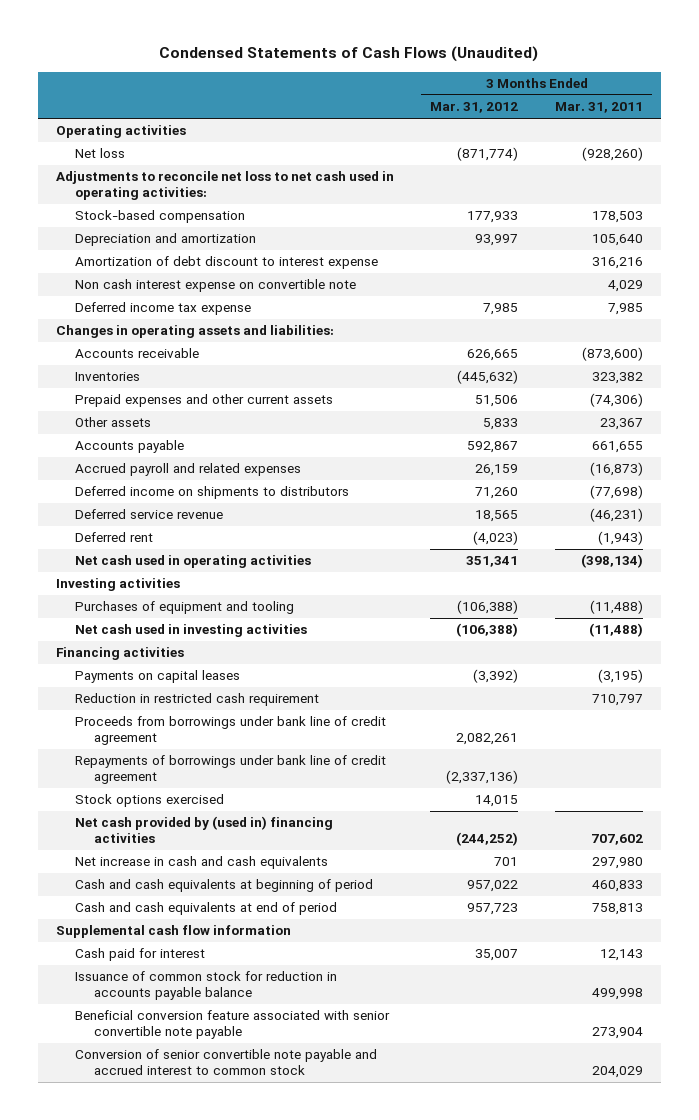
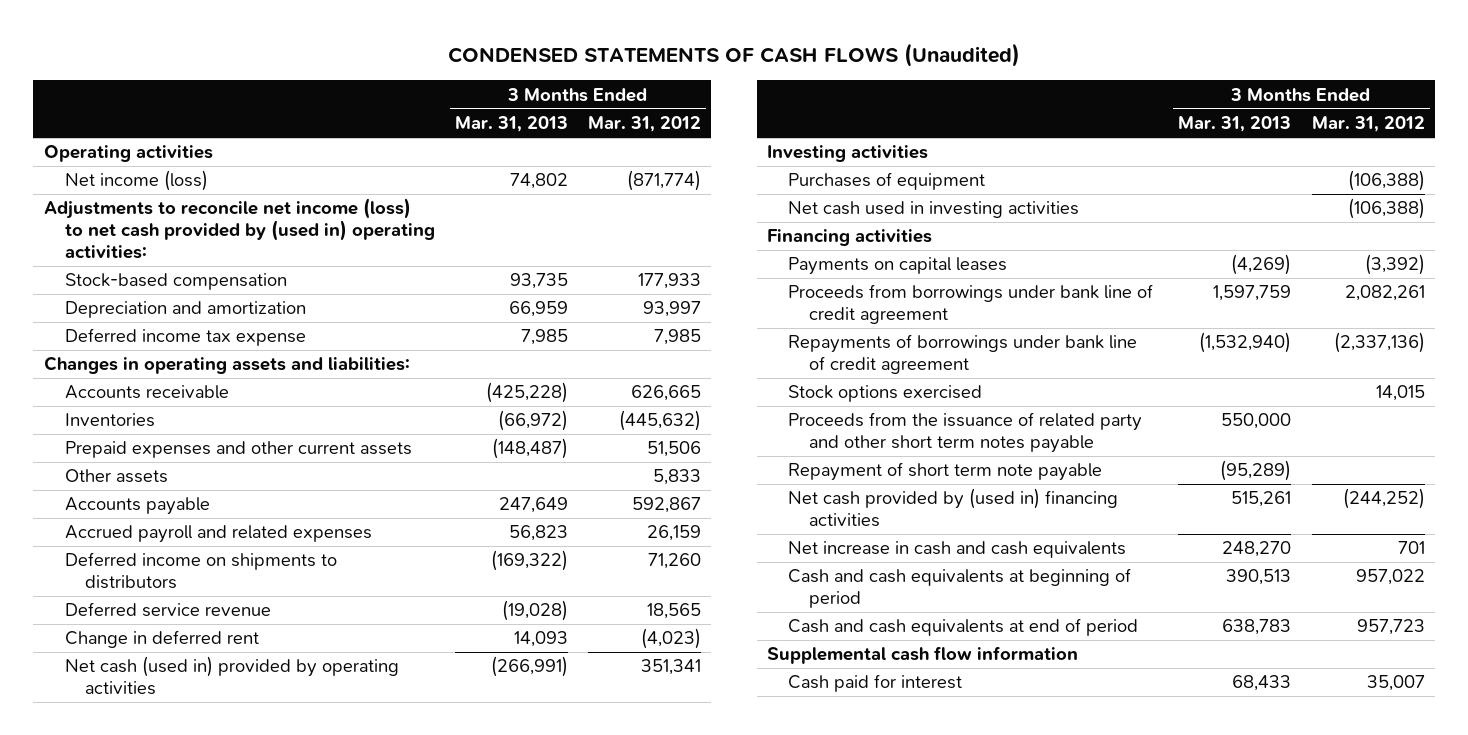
[159,46,539,63] Condensed Statements of Cash Flows (Unaudited) -> [448,42,1021,67] CONDENSED STATEMENTS OF CASH FLOWS (Unaudited)
[554,102,643,114] Mar. 31, 2011 -> none
none -> [454,116,568,133] Mar. 31, 2013
[75,148,126,159] Net loss -> [64,170,208,192] Net income (loss)
[55,171,394,201] Adjustments to reconcile net loss to net cash used in operating activities: -> [43,198,435,259] Adjustments to reconcile net income (loss) to net cash provided by (used in) operating activities:
[75,256,379,270] Amortization of debt discount to interest expense -> none
[75,279,357,293] Non cash interest expense on convertible note -> none
[75,532,154,543] Deferred rent -> [64,630,259,649] Change in deferred rent
[75,555,312,569] Net cash used in operating activities -> [64,656,399,696] Net cash (used in) provided by operating activities
[75,601,295,615] Purchases of equipment and tooling -> [788,172,986,191] Purchases of equipment
[75,693,320,707] Reduction in restricted cash requirement -> none
none -> [788,412,1143,454] Proceeds from the issuance of related party and other short term notes payable
none -> [788,462,1103,482] Repayment of short term note payable
[75,971,338,1001] Issuance of common stock for reduction in accounts payable balance -> none
[75,1010,391,1040] Beneficial conversion feature associated with senior convertible note payable -> none
[75,1049,378,1076] Conversion of senior convertible note payable and accrued interest to common stock -> none

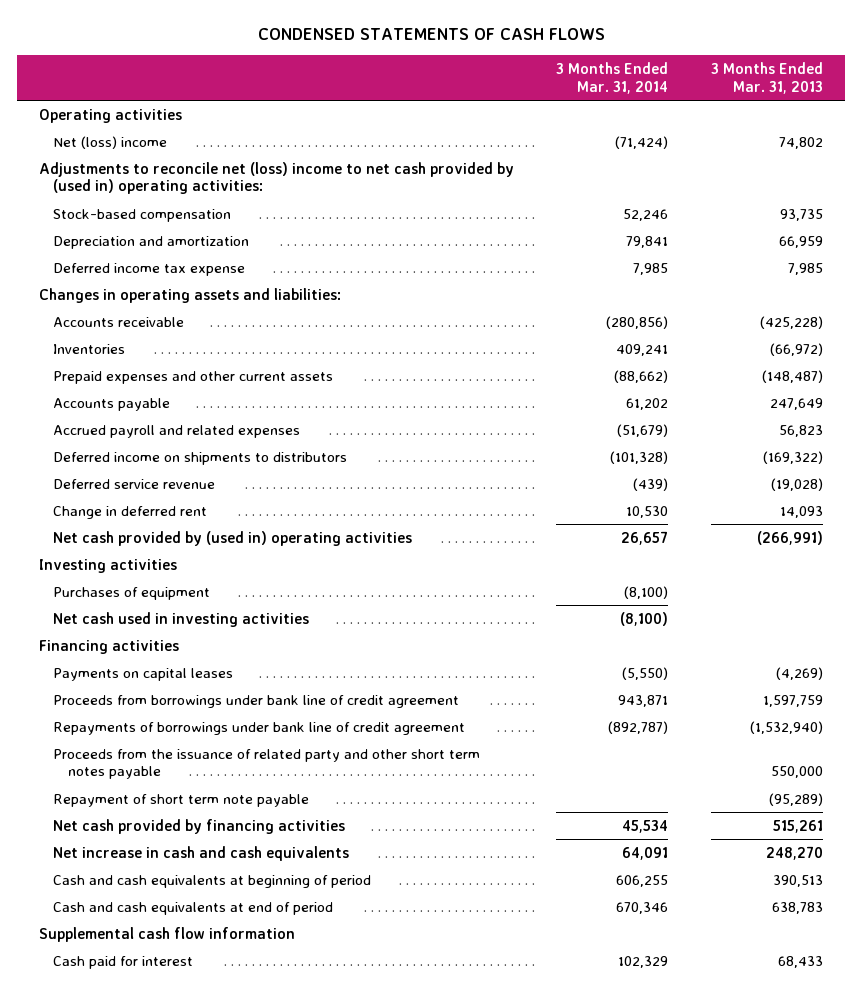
[448,42,1021,67] CONDENSED STATEMENTS OF CASH FLOWS (Unaudited) -> [257,28,605,41] CONDENSED STATEMENTS OF CASH FLOWS
[588,116,702,133] Mar. 31, 2012 -> none
none -> [556,61,669,94] 3 Months Ended Mar. 31, 2014
[64,170,208,192] Net income (loss) -> [53,135,168,149] Net (loss) income
[43,198,435,259] Adjustments to reconcile net income (loss) to net cash provided by (used in) operating activities: -> [38,161,514,195] Adjustments to reconcile net (loss) income to net cash provided by (used in) operating activities:
[64,469,168,484] Other assets -> none
[64,656,399,696] Net cash (used in) provided by operating activities -> [53,530,413,546] Net cash provided by (used in) operating activities
[788,385,983,403] Stock options exercised -> none
[788,488,1119,528] Net cash provided by (used in) financing activities -> [53,818,346,834] Net cash provided by financing activities

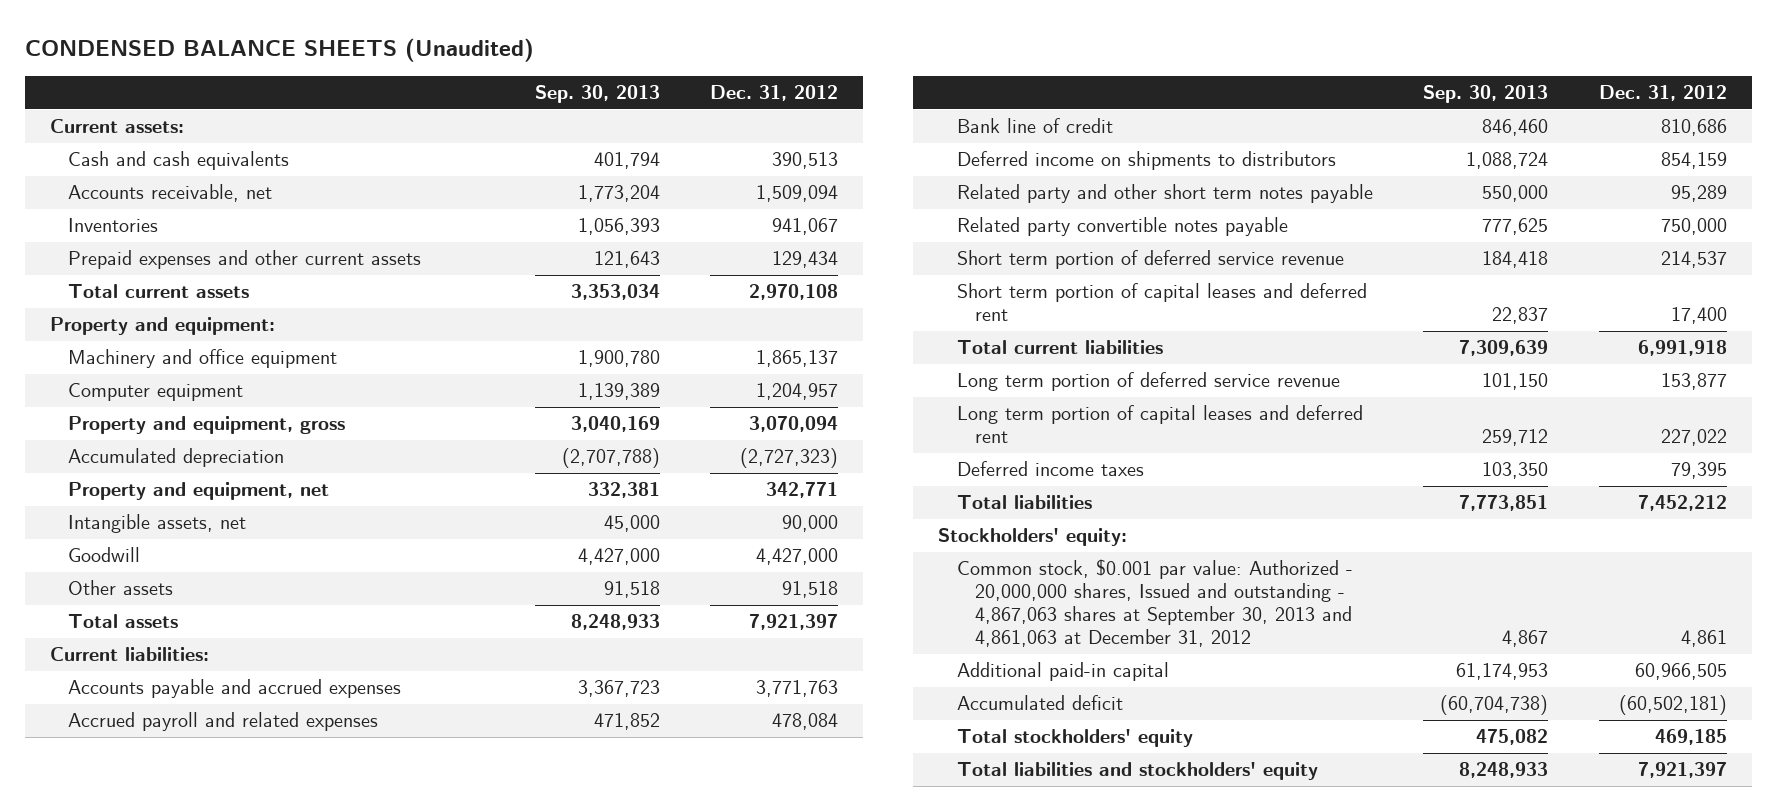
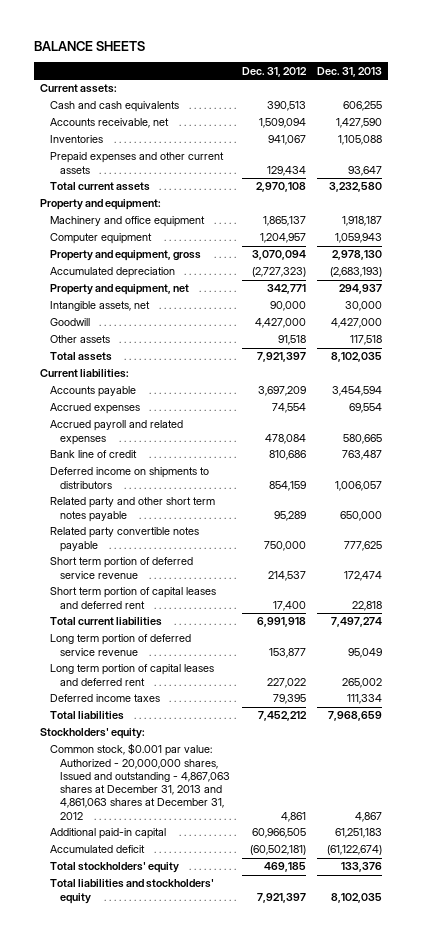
[24,37,534,62] CONDENSED BALANCE SHEETS (Unaudited) -> [33,41,145,52] BALANCE SHEETS
[534,85,660,104] Sep. 30, 2013 -> none
none -> [317,66,383,77] Dec. 31, 2013
[68,679,402,699] Accounts payable and accrued expenses -> none
none -> [49,386,136,398] Accounts payable
none -> [49,403,140,415] Accrued expenses
[956,559,1353,648] Common stock, $0.001 par value: Authorized - 20,000,000 shares, Issued and outstanding - 4,867,063 shares at September 30, 2013 and 4,861,063 at December 31, 2012 -> [49,743,231,820] Common stock, $0.001 par value: Authorized - 20,000,000 shares, Issued and outstanding - 4,867,063 shares at December 31, 2013 and 4,861,063 shares at December 31, 2012

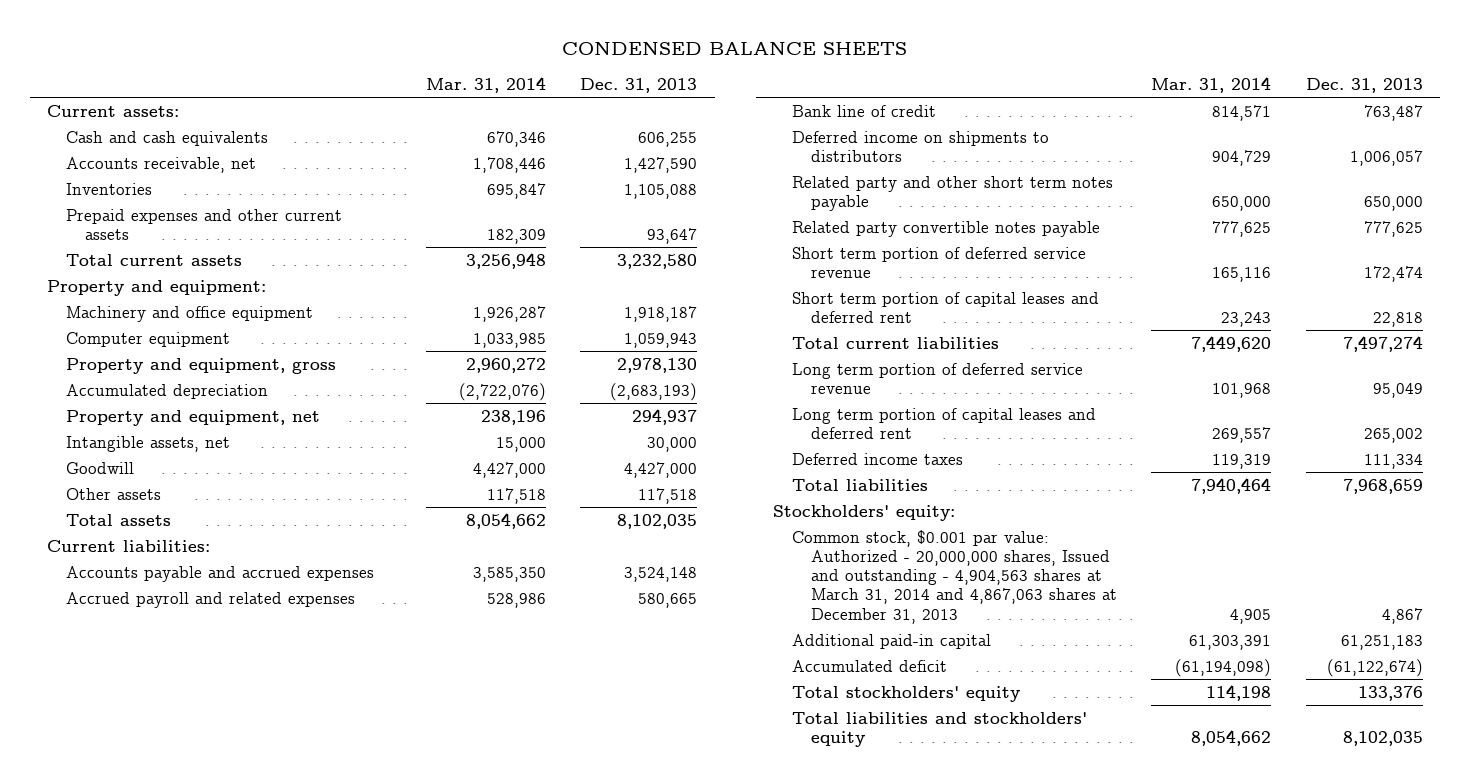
[33,41,145,52] BALANCE SHEETS -> [562,42,908,56] CONDENSED BALANCE SHEETS
[241,66,307,77] Dec. 31, 2012 -> none
none -> [425,77,546,94] Mar. 31, 2014
[49,386,136,398] Accounts payable -> none
[49,403,140,415] Accrued expenses -> none
none -> [66,565,375,582] Accounts payable and accrued expenses
[49,743,231,820] Common stock, $0.001 par value: Authorized - 20,000,000 shares, Issued and outstanding - 4,867,063 shares at December 31, 2013 and 4,861,063 shares at December 31, 2012 -> [791,529,1117,624] Common stock, $0.001 par value: Authorized - 20,000,000 shares, Issued and outstanding - 4,904,563 shares at March 31, 2014 and 4,867,063 shares at December 31, 2013

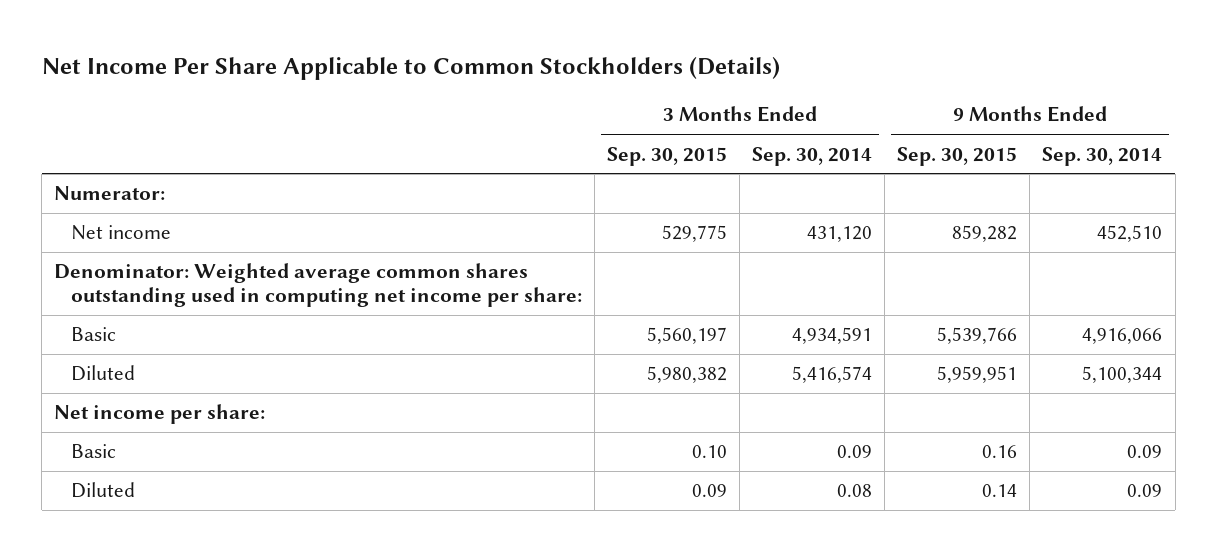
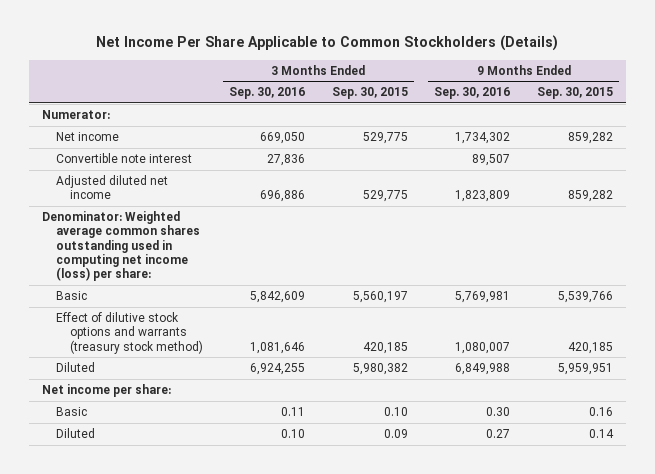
[752,146,873,166] Sep. 30, 2014 -> none
[1042,146,1163,166] Sep. 30, 2014 -> none
none -> [229,87,306,100] Sep. 30, 2016
none -> [434,87,511,100] Sep. 30, 2016
none -> [55,153,192,164] Convertible note interest
none -> [55,175,168,200] Adjusted diluted net income
[54,263,583,308] Denominator: Weighted average common shares outstanding used in computing net income per share: -> [41,211,200,282] Denominator: Weighted average common shares outstanding used in computing net income (loss) per share:
none -> [55,312,203,354] Effect of dilutive stock options and warrants (treasury stock method)

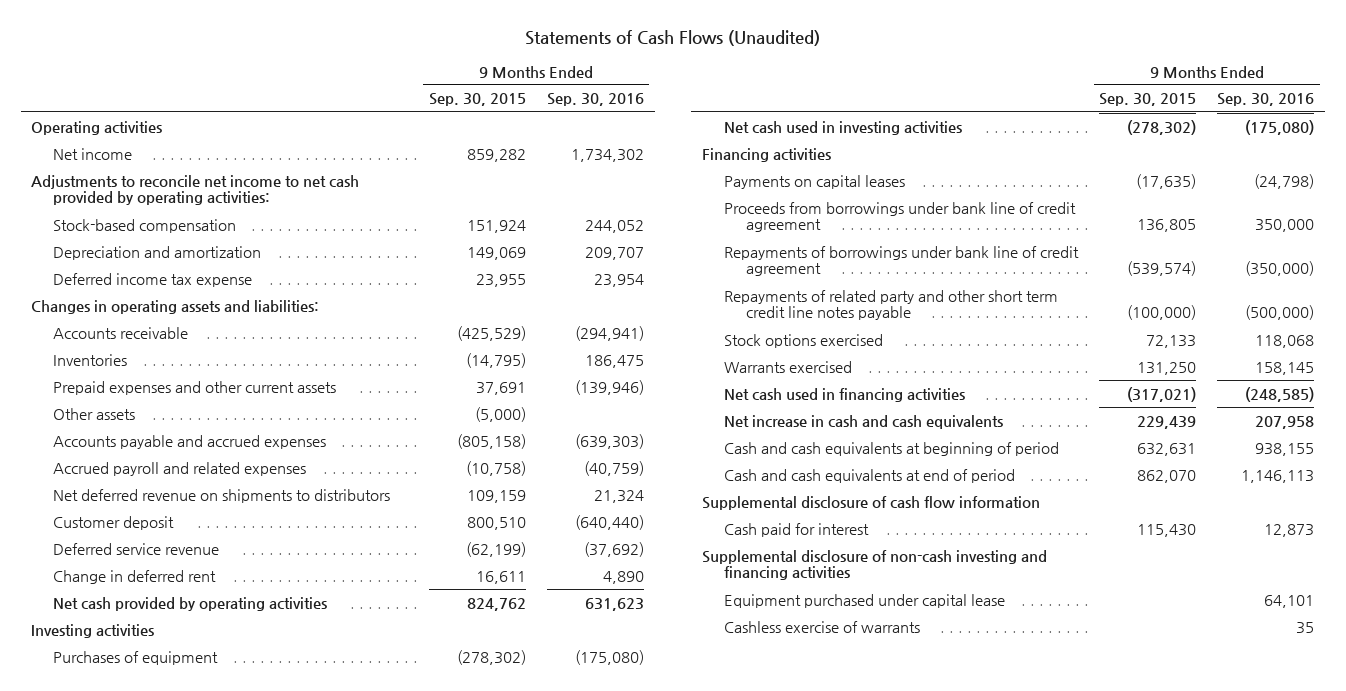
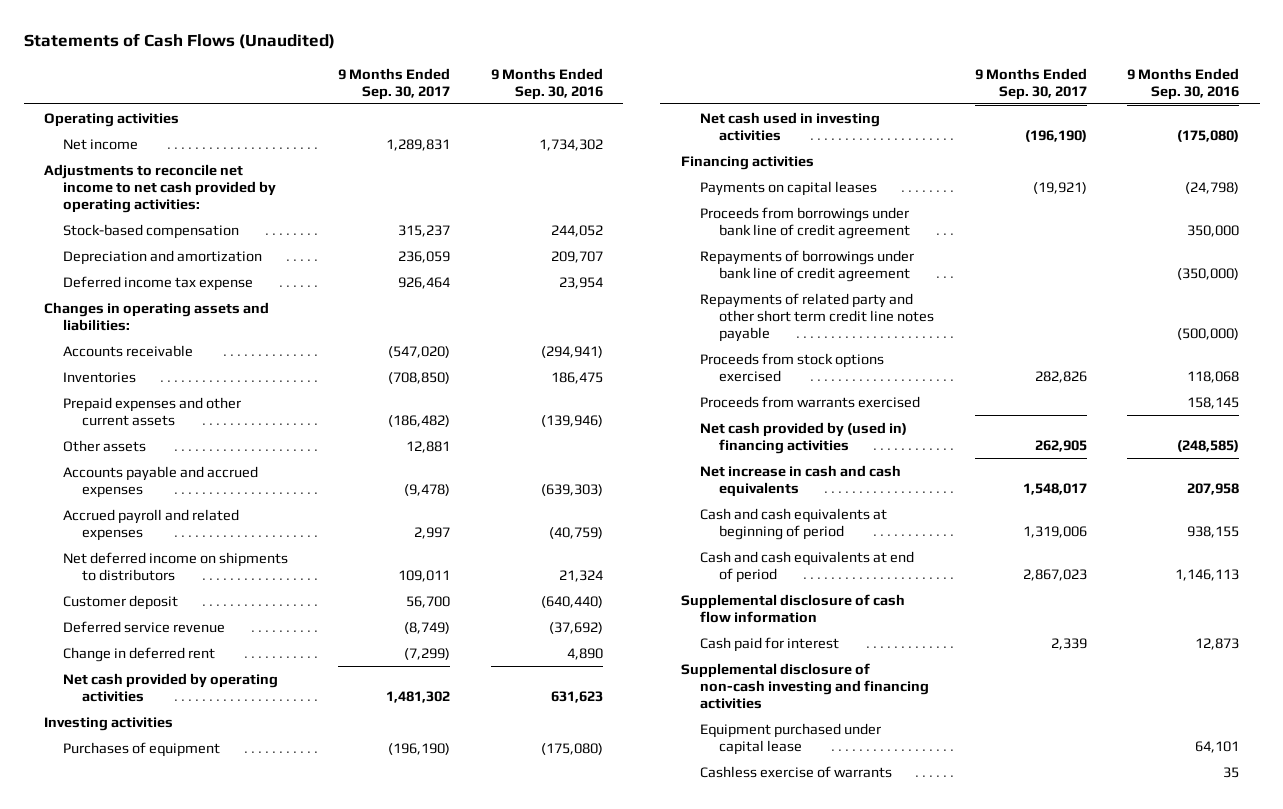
[428,93,526,107] Sep. 30, 2015 -> none
none -> [337,67,450,100] 9 Months Ended Sep. 30, 2017
[53,488,391,503] Net deferred revenue on shipments to distributors -> [63,551,289,581] Net deferred income on shipments to distributors
[723,333,883,348] Stock options exercised -> [699,352,884,382] Proceeds from stock options exercised
[723,360,852,373] Warrants exercised -> [699,395,920,408] Proceeds from warrants exercised
[723,387,965,402] Net cash used in financing activities -> [699,421,907,454] Net cash provided by (used in) financing activities

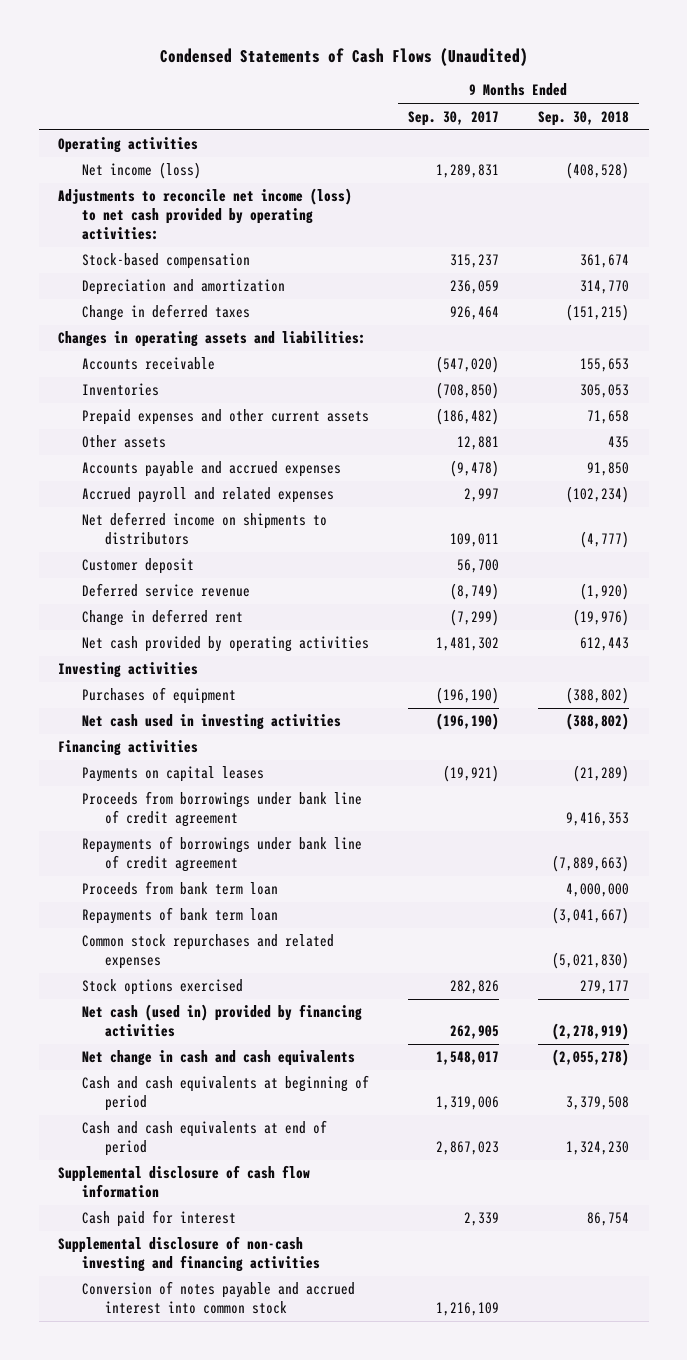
[23,33,335,50] Statements of Cash Flows (Unaudited) -> [159,47,528,66] Condensed Statements of Cash Flows (Unaudited)
[490,67,603,100] 9 Months Ended Sep. 30, 2016 -> none
none -> [538,110,630,126] Sep. 30, 2018
[63,138,139,150] Net income -> [81,162,201,180] Net income (loss)
[43,163,277,213] Adjustments to reconcile net income to net cash provided by operating activities: -> [58,188,353,240] Adjustments to reconcile net income (loss) to net cash provided by operating activities:
[63,275,254,291] Deferred income tax expense -> [81,304,250,322] Change in deferred taxes
[699,292,934,342] Repayments of related party and other short term credit line notes payable -> none
[699,395,920,408] Proceeds from warrants exercised -> none
none -> [81,881,278,896] Proceeds from bank term loan
none -> [81,907,278,925] Repayments of bank term loan
none -> [81,934,334,970] Common stock repurchases and related expenses
[699,352,884,382] Proceeds from stock options exercised -> [81,979,243,996] Stock options exercised
[699,421,907,454] Net cash provided by (used in) financing activities -> [81,1004,362,1038] Net cash (used in) provided by financing activities
[699,464,901,497] Net increase in cash and cash equivalents -> [81,1050,355,1067] Net change in cash and cash equivalents
[699,722,881,755] Equipment purchased under capital lease -> none
[699,765,892,778] Cashless exercise of warrants -> none
none -> [81,1281,355,1315] Conversion of notes payable and accrued interest into common stock

